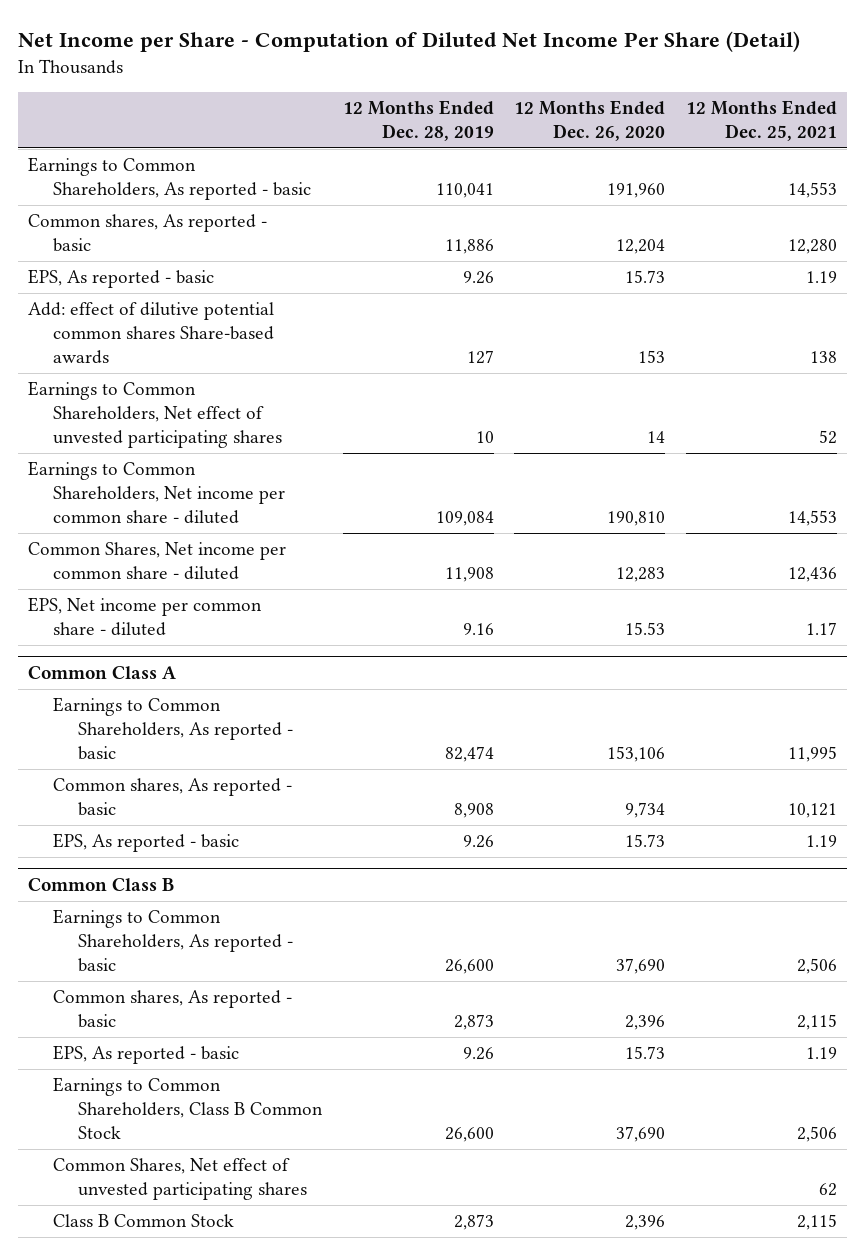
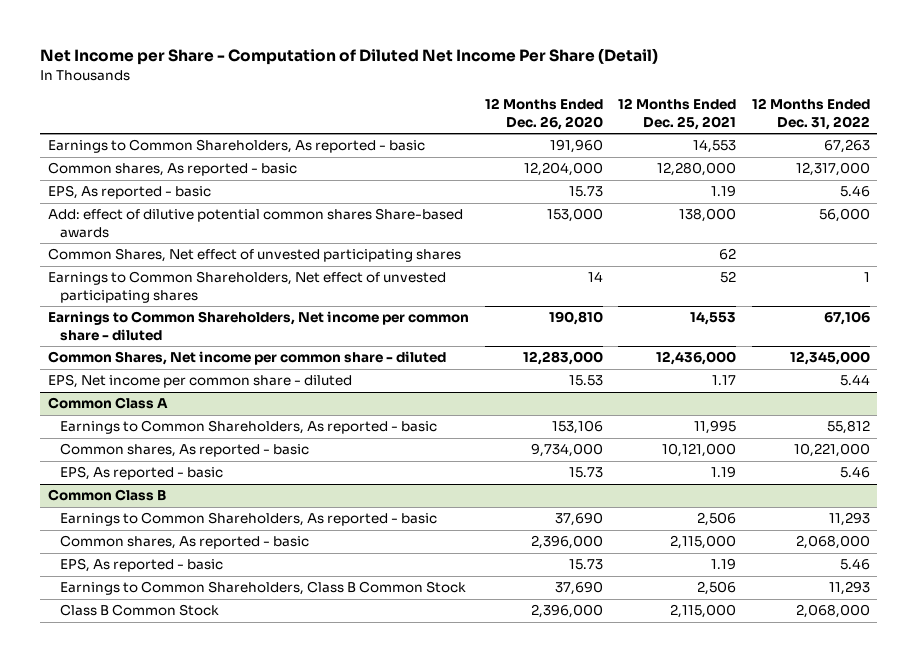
[342,99,494,141] 12 Months Ended Dec. 28, 2019 -> none
none -> [751,98,870,130] 12 Months Ended Dec. 31, 2022
[616,239,666,255] 12,204 -> [523,162,603,177] 12,204,000
[787,239,837,255] 12,280 -> [657,162,737,177] 12,280,000
[638,350,666,364] 153 -> [546,208,603,223] 153,000
[809,351,837,364] 138 -> [679,208,737,223] 138,000
none -> [48,248,462,263] Common Shares, Net effect of unvested participating shares
[616,567,666,583] 12,283 -> [522,351,603,366] 12,283,000
[787,567,837,583] 12,436 -> [656,351,737,366] 12,436,000
[625,802,666,819] 9,734 -> [530,443,603,458] 9,734,000
[787,803,837,819] 10,121 -> [662,443,737,458] 10,121,000
[625,1015,666,1031] 2,396 -> [530,535,603,550] 2,396,000
[796,1014,837,1031] 2,115 -> [670,535,737,550] 2,115,000
[52,1158,307,1201] Common Shares, Net effect of unvested participating shares -> none
[625,1215,666,1231] 2,396 -> [530,604,603,619] 2,396,000
[796,1214,837,1231] 2,115 -> [670,604,737,619] 2,115,000

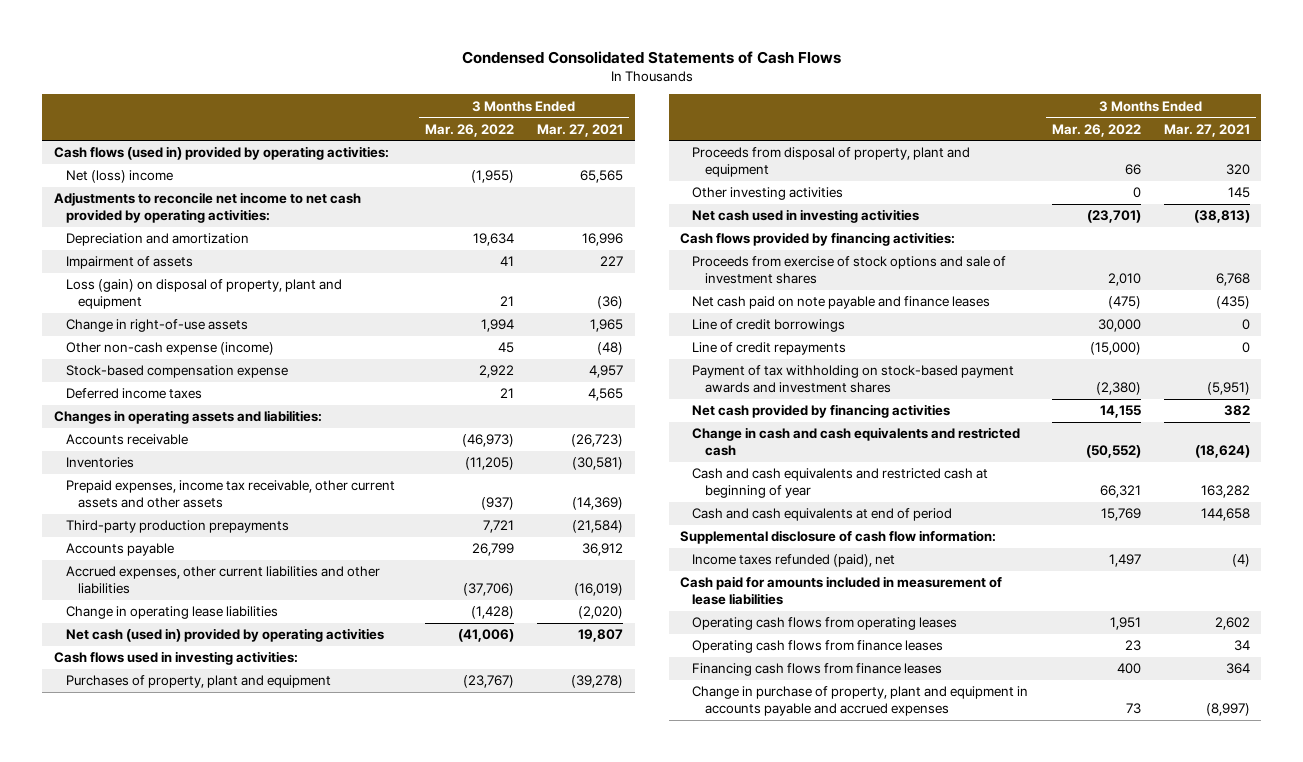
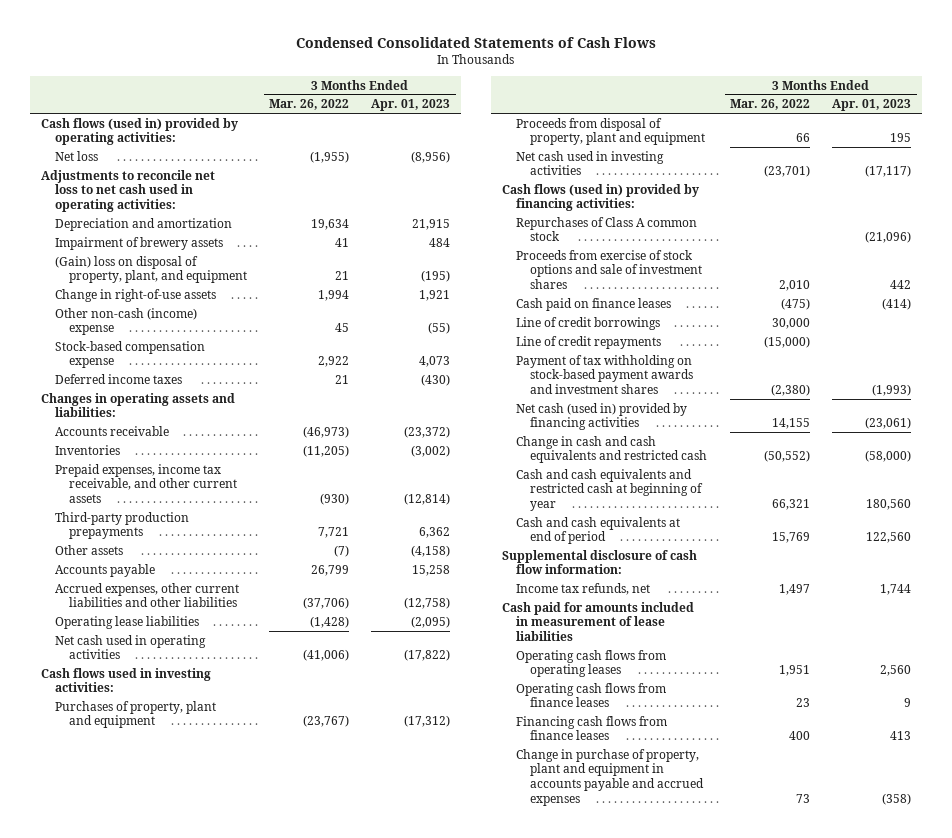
[537,123,624,137] Mar. 27, 2021 -> none
none -> [371,99,451,112] Apr. 01, 2023
[65,170,173,184] Net (loss) income -> [54,150,98,161] Net loss
[53,192,361,224] Adjustments to reconcile net income to net cash provided by operating activities: -> [40,169,215,213] Adjustments to reconcile net loss to net cash used in operating activities:
[65,256,193,270] Impairment of assets -> [54,236,223,250] Impairment of brewery assets
[65,279,342,310] Loss (gain) on disposal of property, plant and equipment -> [54,255,248,284] (Gain) loss on disposal of property, plant, and equipment
[65,342,274,356] Other non-cash expense (income) -> [54,307,197,336] Other non-cash (income) expense
[65,480,395,509] Prepaid expenses, income tax receivable, other current assets and other assets -> [54,463,238,504] Prepaid expenses, income tax receivable, and other current assets
[481,497,515,511] (937) -> [320,493,350,506] (930)
none -> [54,544,123,555] Other assets
[65,606,278,620] Change in operating lease liabilities -> [54,615,199,629] Operating lease liabilities
[65,628,384,643] Net cash (used in) provided by operating activities -> [54,634,206,660] Net cash used in operating activities
[692,187,844,201] Other investing activities -> none
[680,232,956,247] Cash flows provided by financing activities: -> [501,183,699,212] Cash flows (used in) provided by financing activities:
none -> [516,216,698,242] Repurchases of Class A common stock
[692,296,991,310] Net cash paid on note payable and finance leases -> [516,297,672,311] Cash paid on finance leases
[692,404,951,419] Net cash provided by financing activities -> [516,402,688,431] Net cash (used in) provided by financing activities
[692,554,896,568] Income taxes refunded (paid), net -> [516,582,651,595] Income tax refunds, net

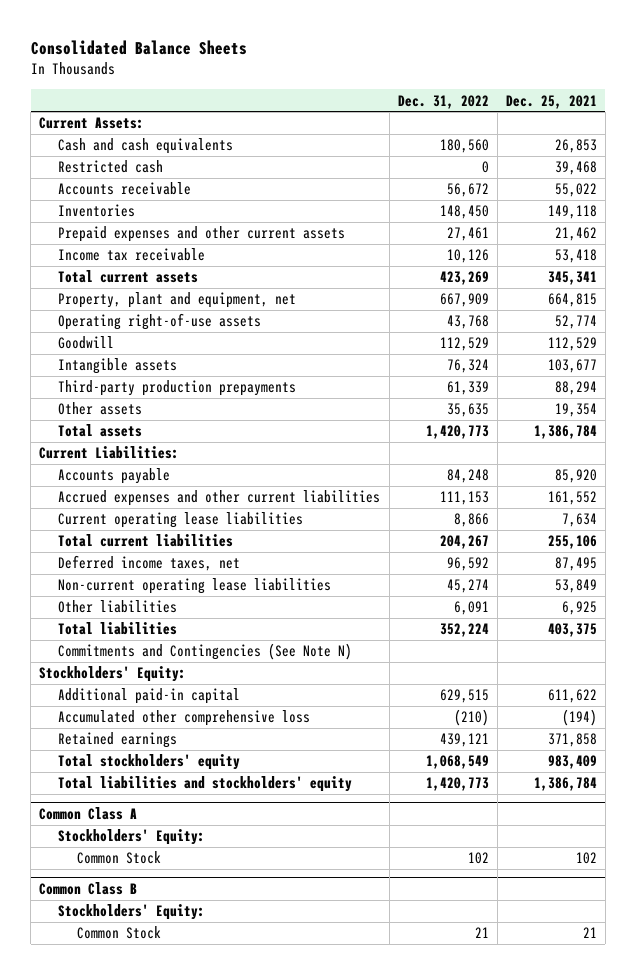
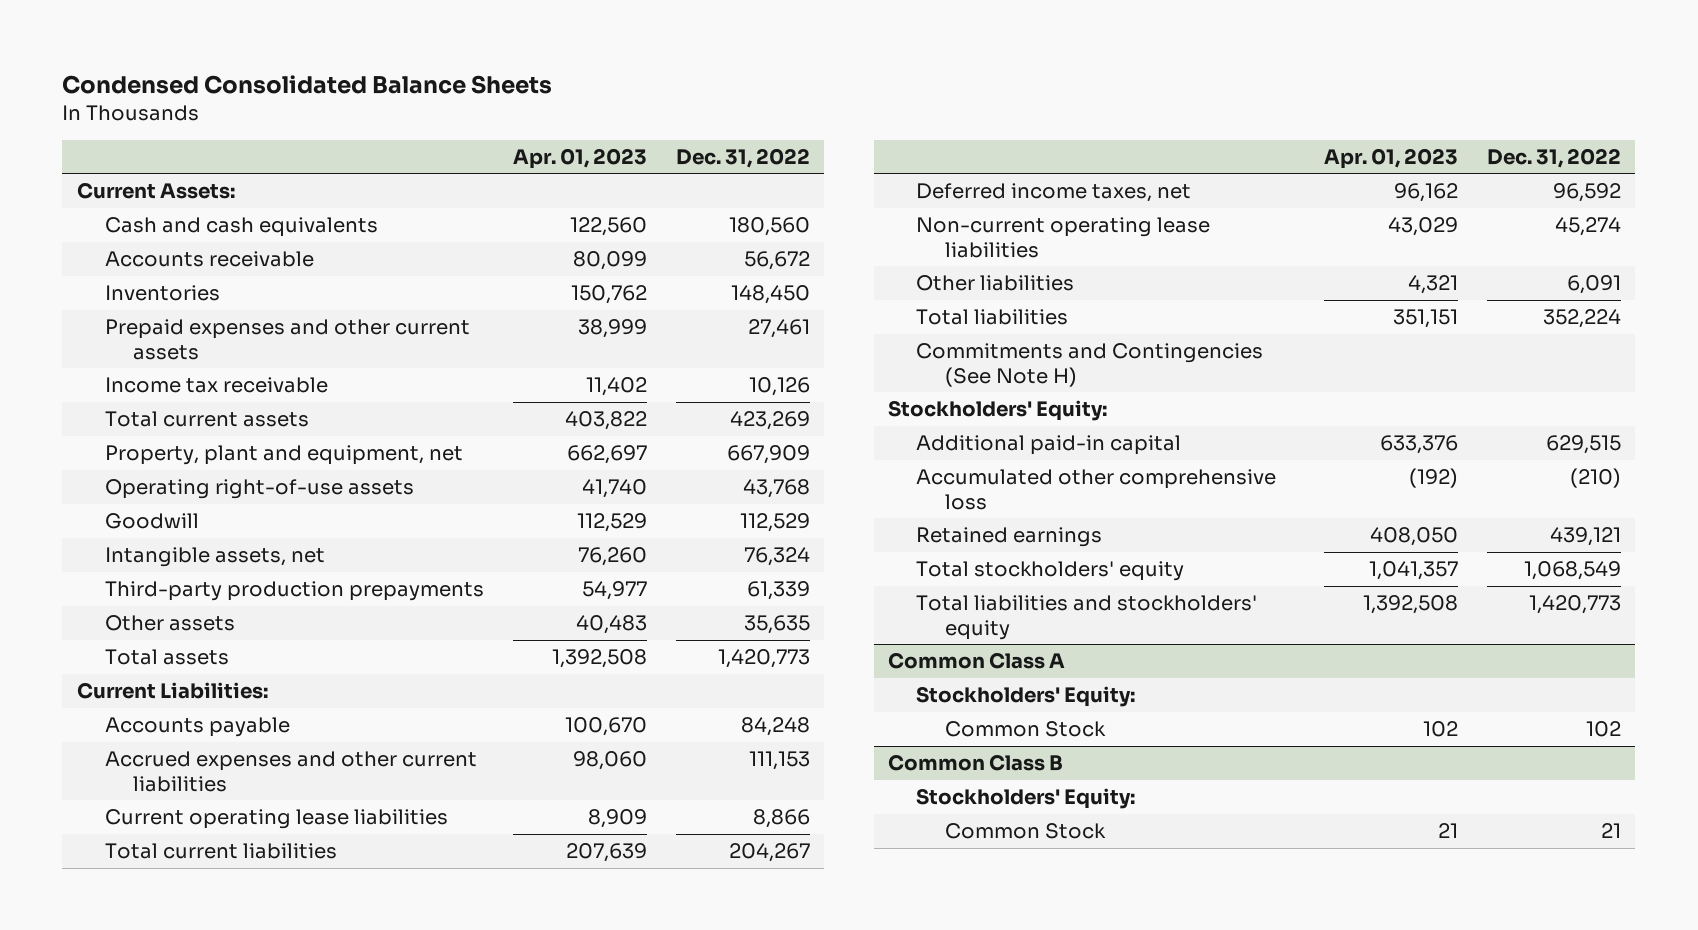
[30,40,247,56] Consolidated Balance Sheets -> [62,75,553,95] Condensed Consolidated Balance Sheets
[505,94,597,109] Dec. 25, 2021 -> none
none -> [512,147,647,169] Apr. 01, 2023
[58,160,164,174] Restricted cash -> none
[58,358,178,375] Intangible assets -> [105,546,326,567] Intangible assets, net
[58,643,353,661] Commitments and Contingencies (See Note N) -> [916,342,1264,387] Commitments and Contingencies (See Note H)

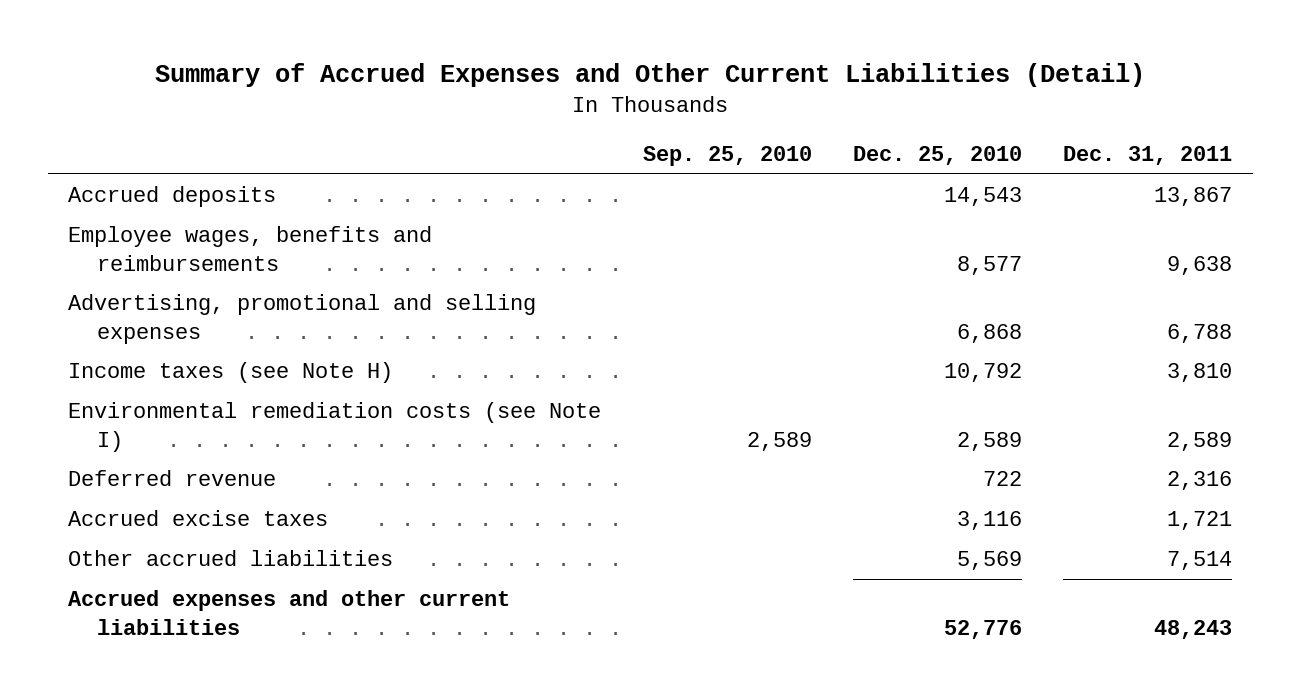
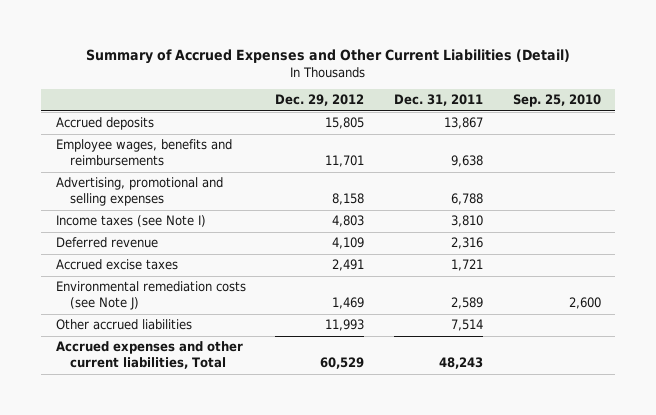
[853,146,1023,166] Dec. 25, 2010 -> none
none -> [275,94,365,107] Dec. 29, 2012
[68,402,602,452] Environmental remediation costs (see Note I) -> none
[68,362,394,384] Income taxes (see Note H) -> [55,215,206,228] Income taxes (see Note I)
none -> [55,281,246,311] Environmental remediation costs (see Note J)
[68,590,511,635] Accrued expenses and other current liabilities -> [55,341,243,370] Accrued expenses and other current liabilities, Total

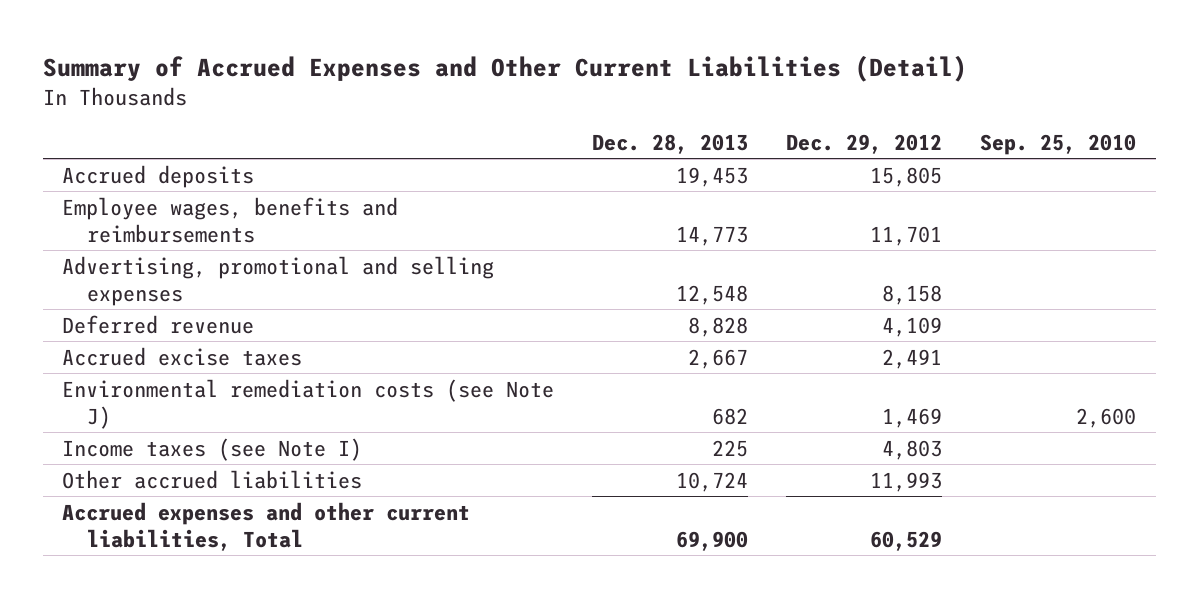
[393,94,483,107] Dec. 31, 2011 -> none
none -> [591,133,748,154] Dec. 28, 2013
[55,215,206,228] Income taxes (see Note I) -> [61,437,362,461] Income taxes (see Note I)

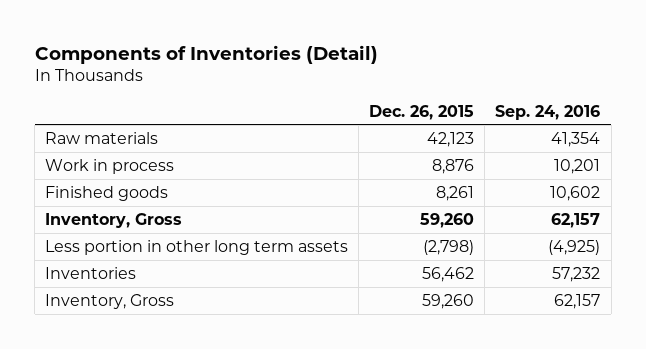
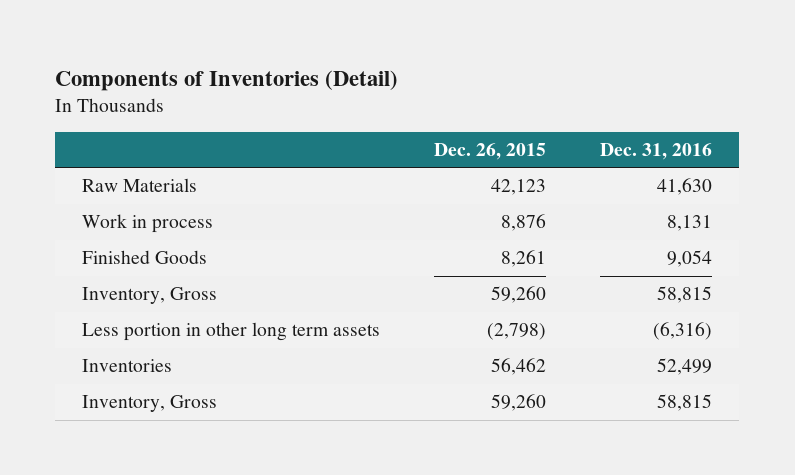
[495,104,601,120] Sep. 24, 2016 -> none
none -> [600,143,713,161] Dec. 31, 2016
[45,131,159,144] Raw materials -> [82,178,198,193] Raw Materials
[45,185,169,201] Finished goods -> [82,250,208,265] Finished Goods

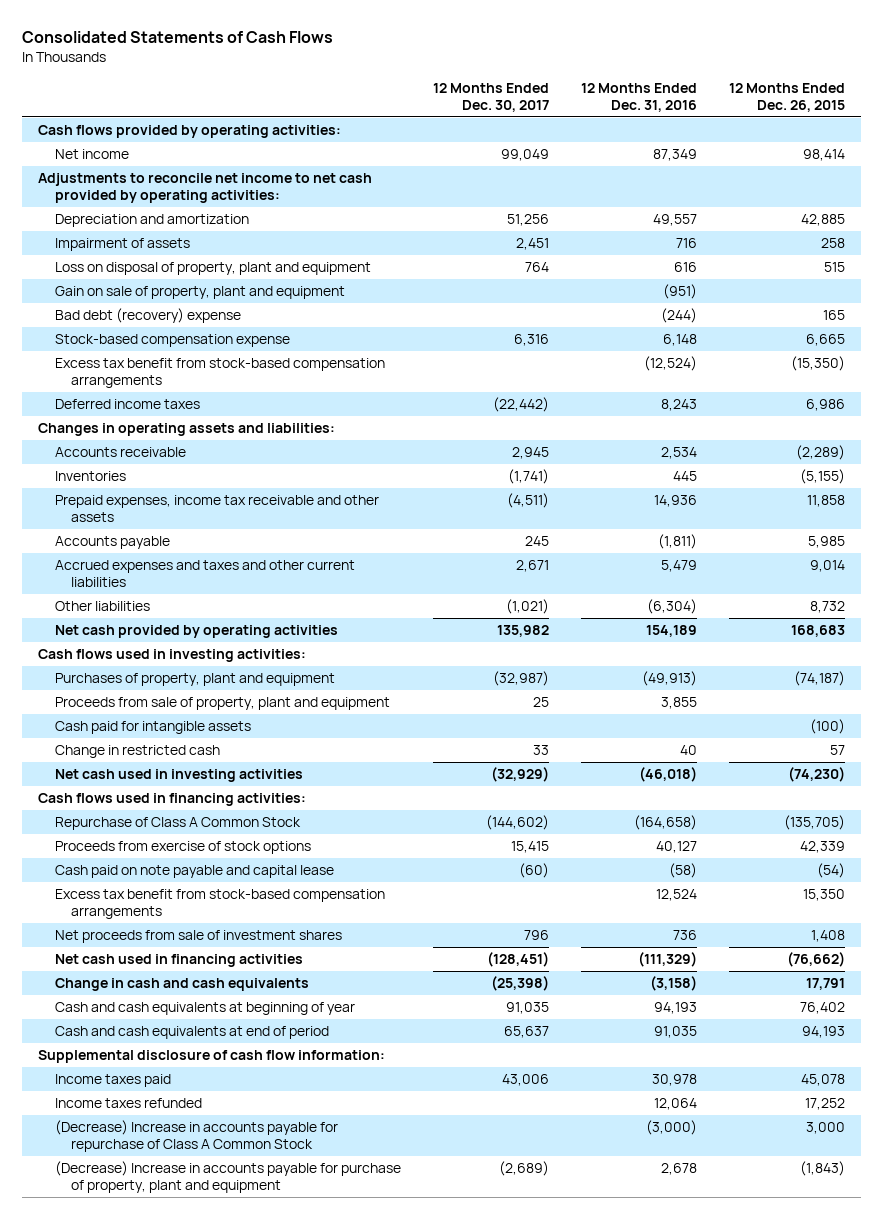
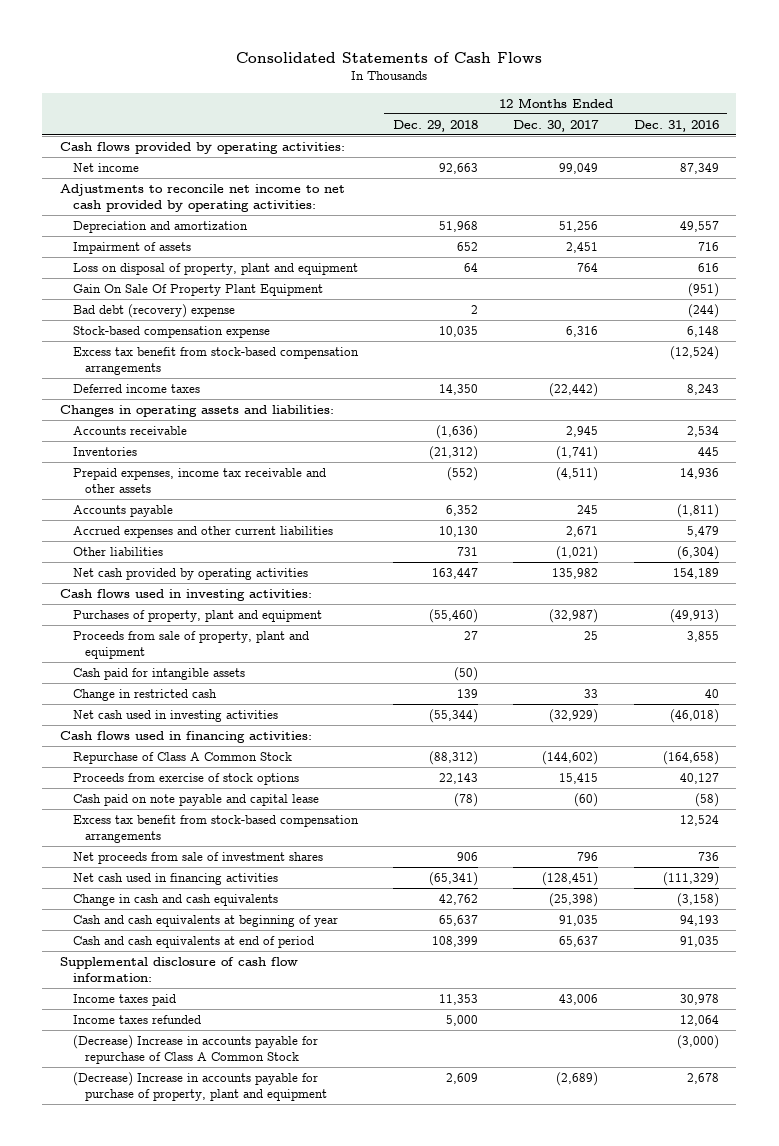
[728,83,845,112] 12 Months Ended Dec. 26, 2015 -> none
none -> [392,119,478,132] Dec. 29, 2018
[54,286,345,300] Gain on sale of property, plant and equipment -> [72,283,323,296] Gain On Sale Of Property Plant Equipment
[54,560,355,587] Accrued expenses and taxes and other current liabilities -> [72,525,333,538] Accrued expenses and other current liabilities

